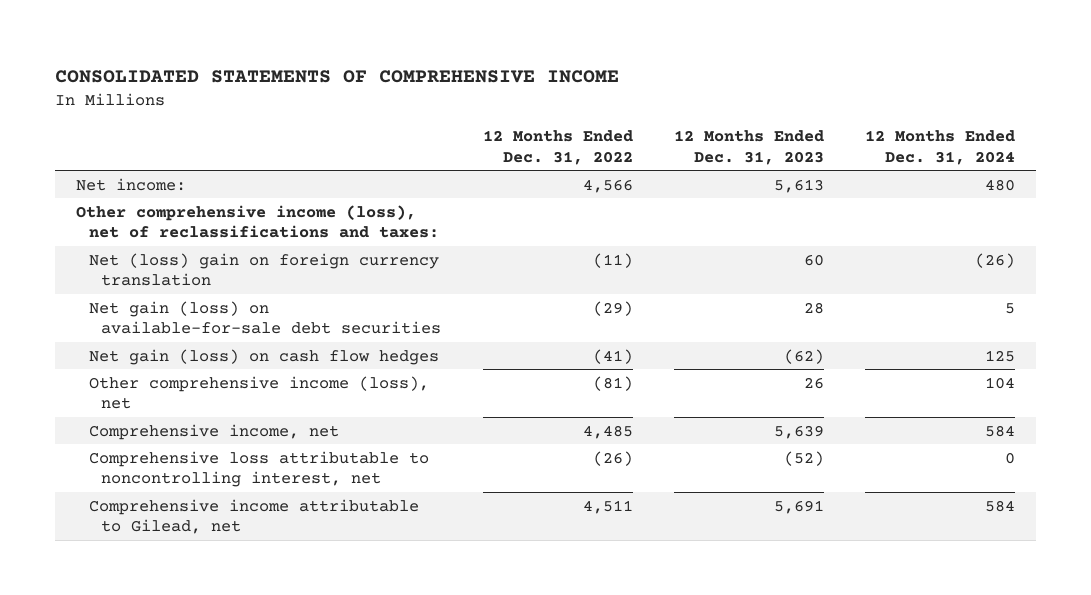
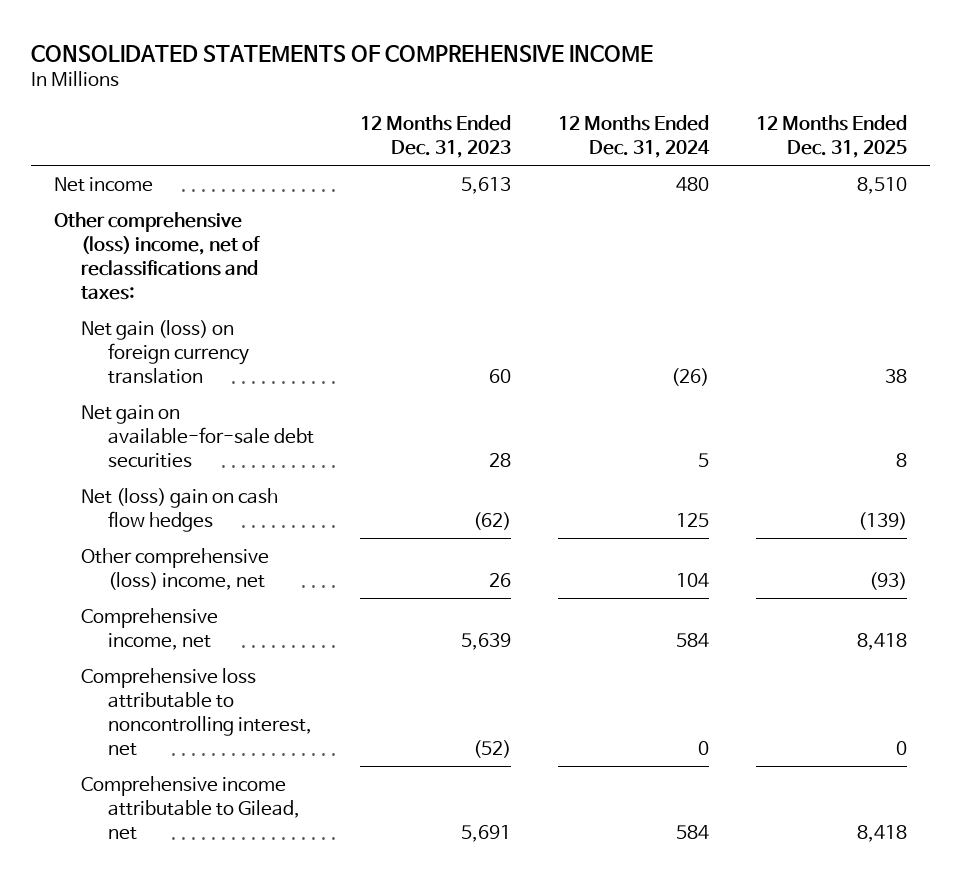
[482,130,633,165] 12 Months Ended Dec. 31, 2022 -> none
none -> [755,115,907,159] 12 Months Ended Dec. 31, 2025
[75,177,186,191] Net income: -> [54,176,154,192] Net income
[75,204,439,239] Other comprehensive income (loss), net of reclassifications and taxes: -> [54,211,261,301] Other comprehensive (loss) income, net of reclassifications and taxes:
[88,252,439,287] Net (loss) gain on foreign currency translation -> [81,319,249,384] Net gain (loss) on foreign currency translation
[88,300,442,335] Net gain (loss) on available-for-sale debt securities -> [81,404,314,468] Net gain on available-for-sale debt securities
[88,348,439,365] Net gain (loss) on cash flow hedges -> [81,487,279,532] Net (loss) gain on cash flow hedges
[88,375,429,410] Other comprehensive income (loss), net -> [81,547,270,590] Other comprehensive (loss) income, net

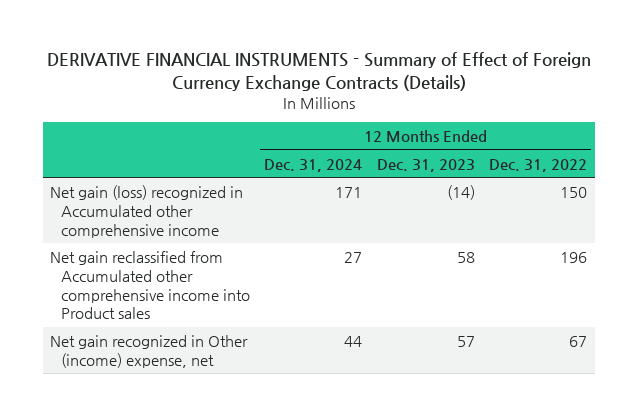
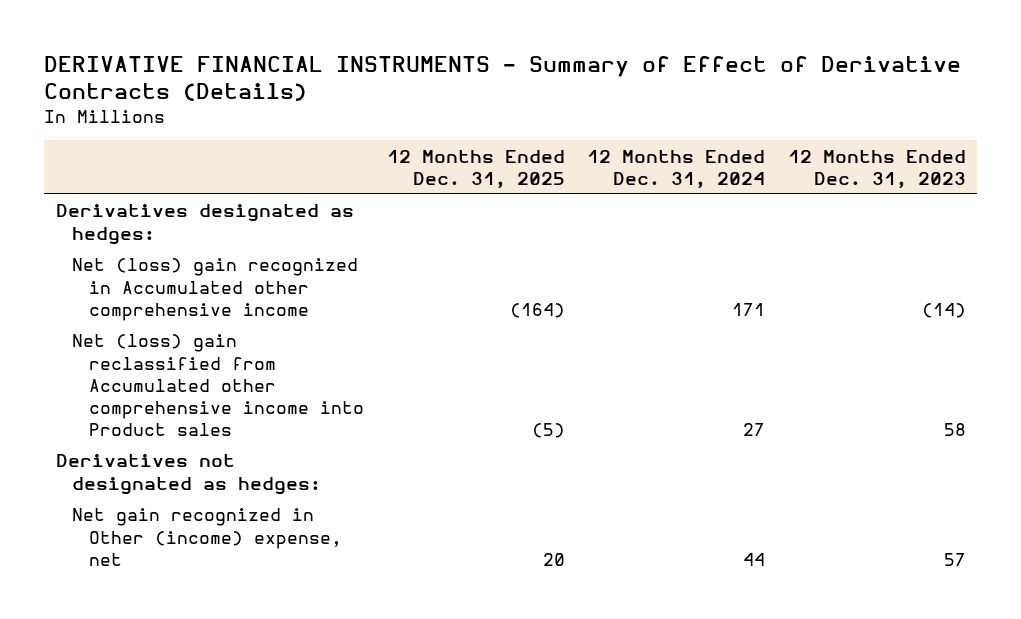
[46,52,591,92] DERIVATIVE FINANCIAL INSTRUMENTS - Summary of Effect of Foreign Currency Exchange Contracts (Details) -> [44,55,962,102] DERIVATIVE FINANCIAL INSTRUMENTS - Summary of Effect of Derivative Contracts (Details)
[489,158,588,172] Dec. 31, 2022 -> none
none -> [386,149,565,189] 12 Months Ended Dec. 31, 2025
none -> [55,204,354,245] Derivatives designated as hedges:
[50,184,244,238] Net gain (loss) recognized in Accumulated other comprehensive income -> [72,258,359,321] Net (loss) gain recognized in Accumulated other comprehensive income
[50,250,250,320] Net gain reclassified from Accumulated other comprehensive income into Product sales -> [72,334,365,436] Net (loss) gain reclassified from Accumulated other comprehensive income into Product sales
none -> [55,454,322,495] Derivatives not designated as hedges:

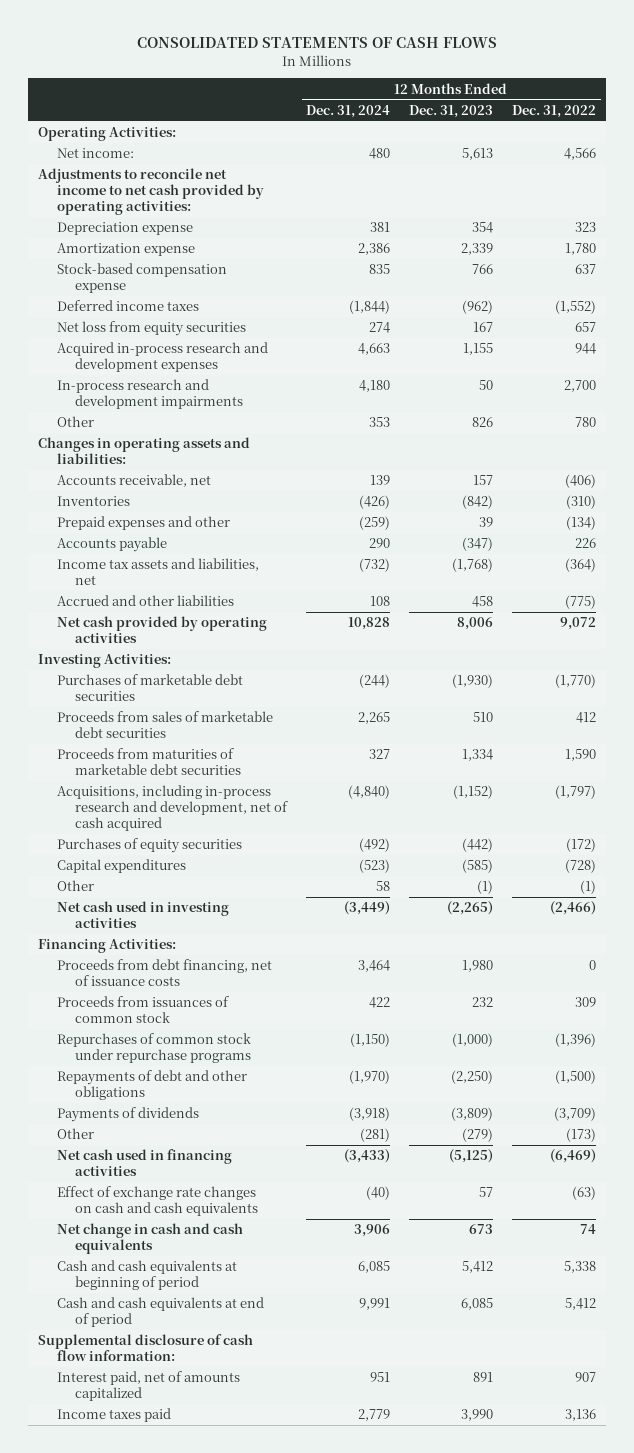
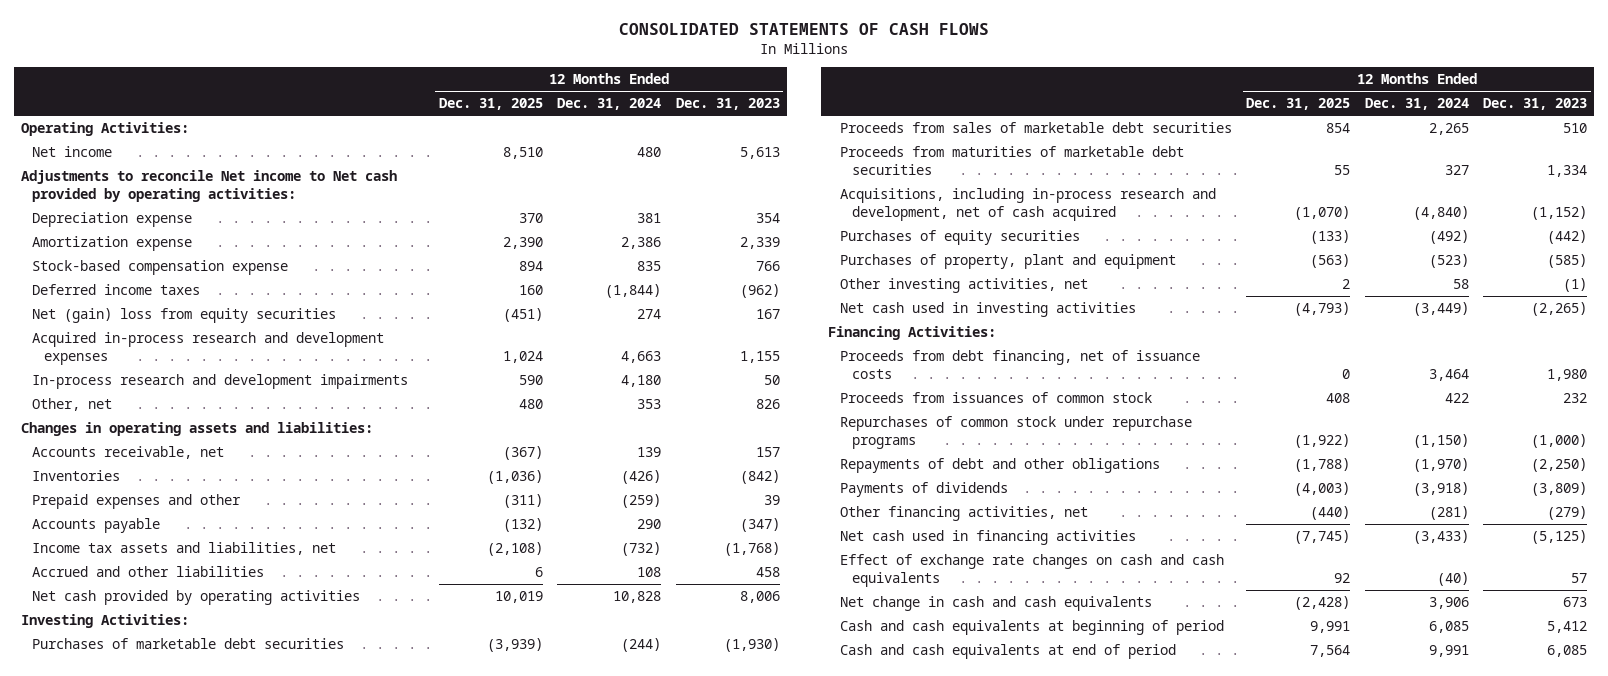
[512,104,597,118] Dec. 31, 2022 -> none
none -> [438,98,543,111] Dec. 31, 2025
[56,148,134,159] Net income: -> [32,145,113,157] Net income
[38,168,264,215] Adjustments to reconcile net income to net cash provided by operating activities: -> [20,169,397,202] Adjustments to reconcile Net income to Net cash provided by operating activities:
[56,321,246,337] Net loss from equity securities -> [32,307,337,323] Net (gain) loss from equity securities
[56,416,94,428] Other -> [32,397,113,411] Other, net
[56,859,186,874] Capital expenditures -> [840,253,1177,269] Purchases of property, plant and equipment
[56,880,94,892] Other -> [840,277,1089,293] Other investing activities, net
[56,1128,94,1140] Other -> [840,505,1089,521] Other financing activities, net
[38,1334,254,1361] Supplemental disclosure of cash flow information: -> none
[56,1371,240,1401] Interest paid, net of amounts capitalized -> none
[56,1408,171,1423] Income taxes paid -> none

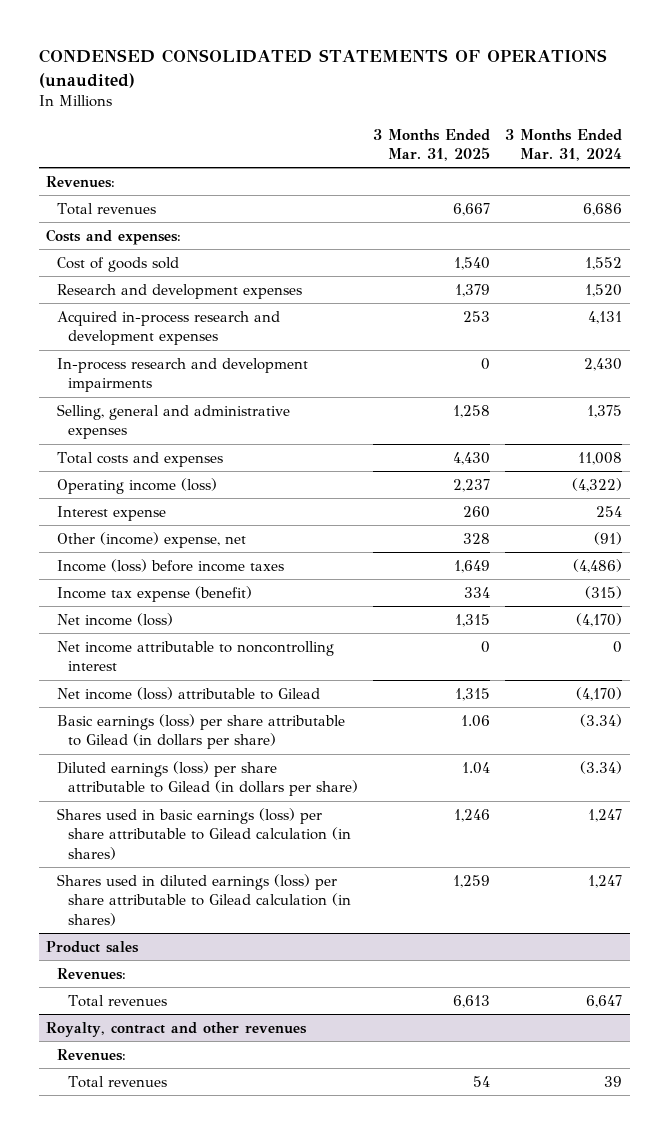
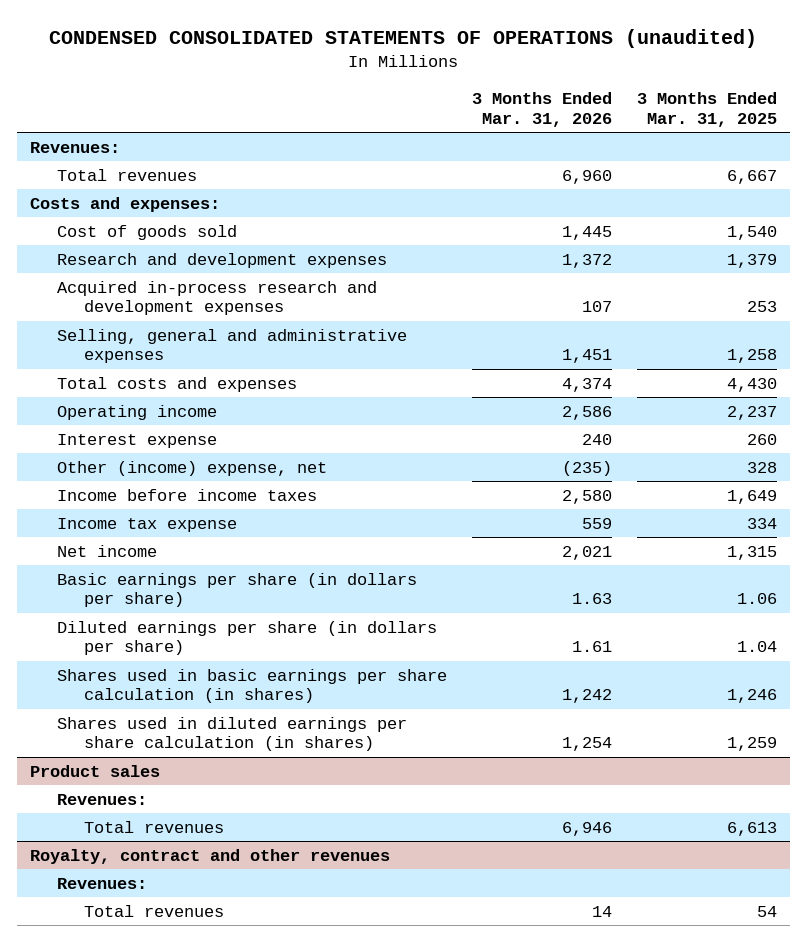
[505,128,623,162] 3 Months Ended Mar. 31, 2024 -> none
none -> [471,91,612,127] 3 Months Ended Mar. 31, 2026
[57,357,309,393] In-process research and development impairments -> none
[57,477,218,494] Operating income (loss) -> [56,404,217,420] Operating income
[57,612,174,626] Net income (loss) -> none
[57,640,335,672] Net income attributable to noncontrolling interest -> none
[57,558,285,572] Income (loss) before income taxes -> [56,488,317,501] Income before income taxes
[57,585,253,602] Income tax expense (benefit) -> [56,517,237,532] Income tax expense
[57,686,321,700] Net income (loss) attributable to Gilead -> [56,544,157,557] Net income
[57,713,346,750] Basic earnings (loss) per share attributable to Gilead (in dollars per share) -> [56,572,417,608] Basic earnings per share (in dollars per share)
[57,760,359,797] Diluted earnings (loss) per share attributable to Gilead (in dollars per share) -> [56,620,437,656] Diluted earnings per share (in dollars per share)
[57,807,352,860] Shares used in basic earnings (loss) per share attributable to Gilead calculation (in shares) -> [56,668,447,704] Shares used in basic earnings per share calculation (in shares)
[57,873,352,926] Shares used in diluted earnings (loss) per share attributable to Gilead calculation (in shares) -> [56,716,407,752] Shares used in diluted earnings per share calculation (in shares)

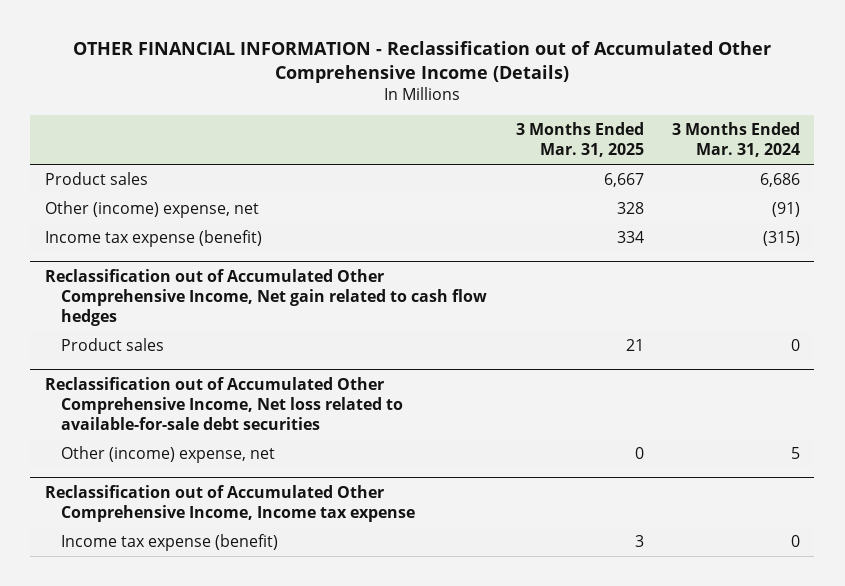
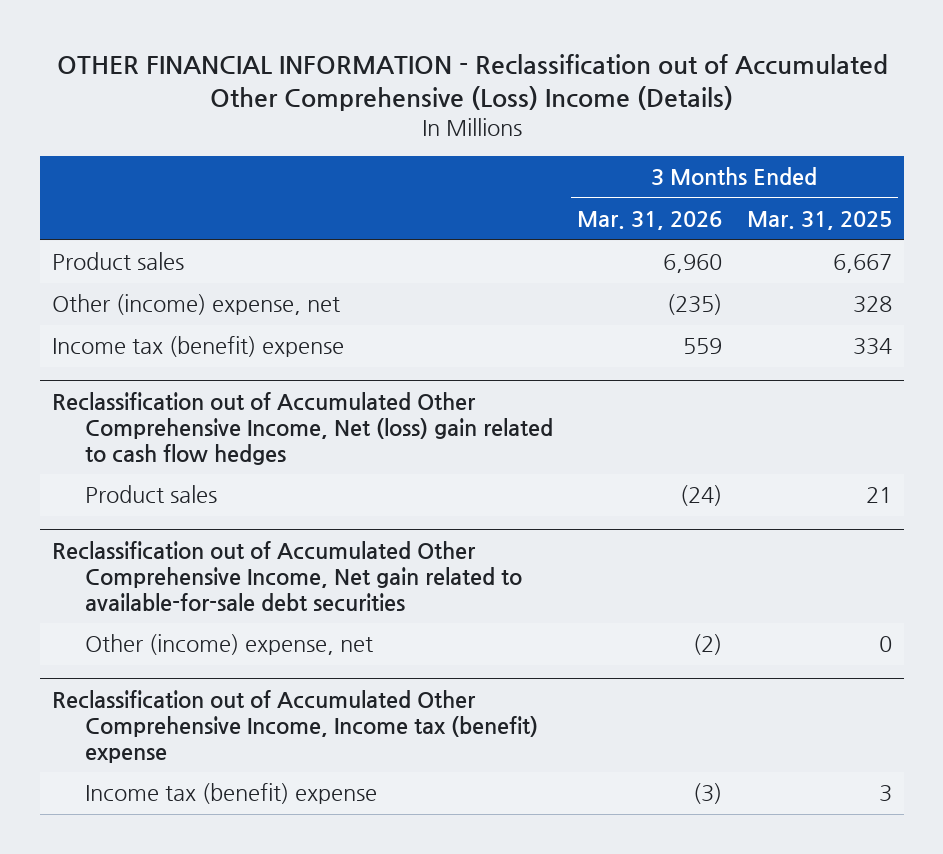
[73,40,772,83] OTHER FINANCIAL INFORMATION - Reclassification out of Accumulated Other Comprehensive Income (Details) -> [56,53,888,111] OTHER FINANCIAL INFORMATION - Reclassification out of Accumulated Other Comprehensive (Loss) Income (Details)
[671,122,800,158] 3 Months Ended Mar. 31, 2024 -> none
none -> [577,211,723,231] Mar. 31, 2026
[44,230,262,248] Income tax expense (benefit) -> [51,336,344,358] Income tax (benefit) expense
[44,268,488,326] Reclassification out of Accumulated Other Comprehensive Income, Net gain related to cash flow hedges -> [51,391,553,465] Reclassification out of Accumulated Other Comprehensive Income, Net (loss) gain related to cash flow hedges
[44,376,404,430] Reclassification out of Accumulated Other Comprehensive Income, Net loss related to available-for-sale debt securities -> [51,540,522,612] Reclassification out of Accumulated Other Comprehensive Income, Net gain related to available-for-sale debt securities
[44,484,416,522] Reclassification out of Accumulated Other Comprehensive Income, Income tax expense -> [51,689,538,763] Reclassification out of Accumulated Other Comprehensive Income, Income tax (benefit) expense
[61,534,279,552] Income tax expense (benefit) -> [84,783,377,805] Income tax (benefit) expense

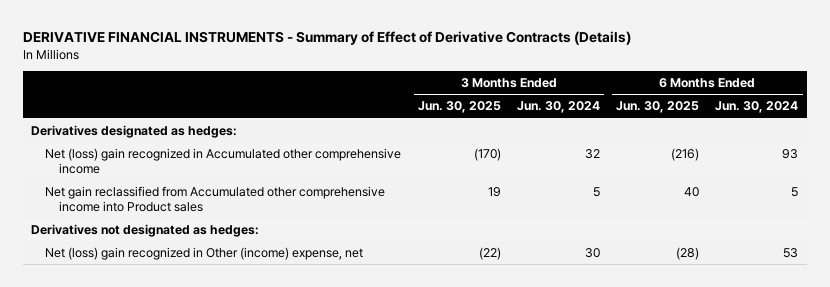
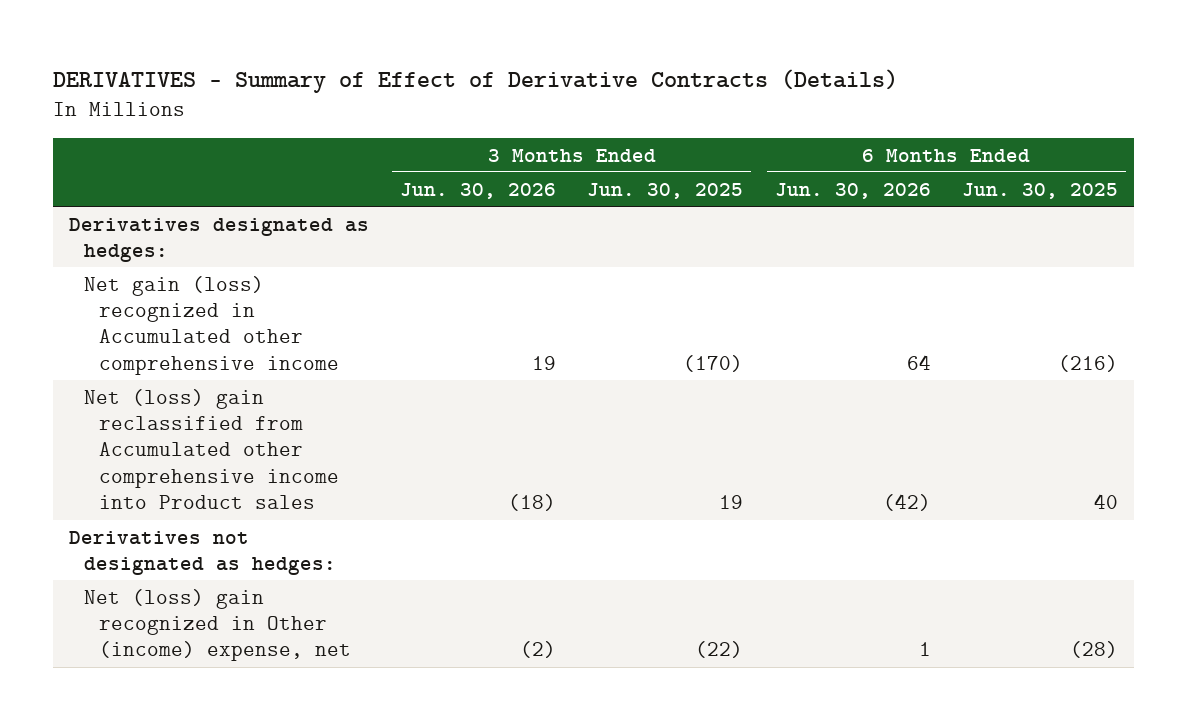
[23,31,632,46] DERIVATIVE FINANCIAL INSTRUMENTS - Summary of Effect of Derivative Contracts (Details) -> [53,68,899,93] DERIVATIVES - Summary of Effect of Derivative Contracts (Details)
[516,101,600,114] Jun. 30, 2024 -> none
[715,101,799,114] Jun. 30, 2024 -> none
none -> [400,182,557,199] Jun. 30, 2026
none -> [774,182,931,199] Jun. 30, 2026
[45,147,402,175] Net (loss) gain recognized in Accumulated other comprehensive income -> [83,275,340,375] Net gain (loss) recognized in Accumulated other comprehensive income
[45,185,386,213] Net gain reclassified from Accumulated other comprehensive income into Product sales -> [83,388,340,510] Net (loss) gain reclassified from Accumulated other comprehensive income into Product sales

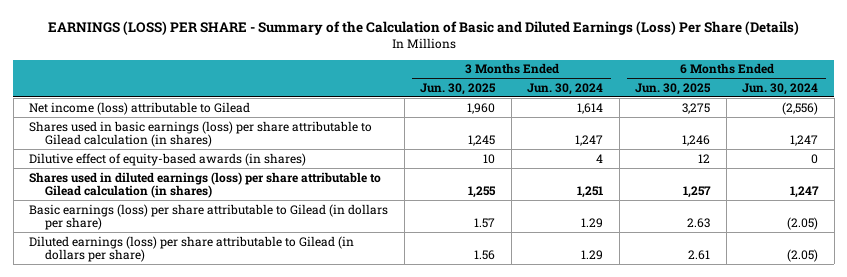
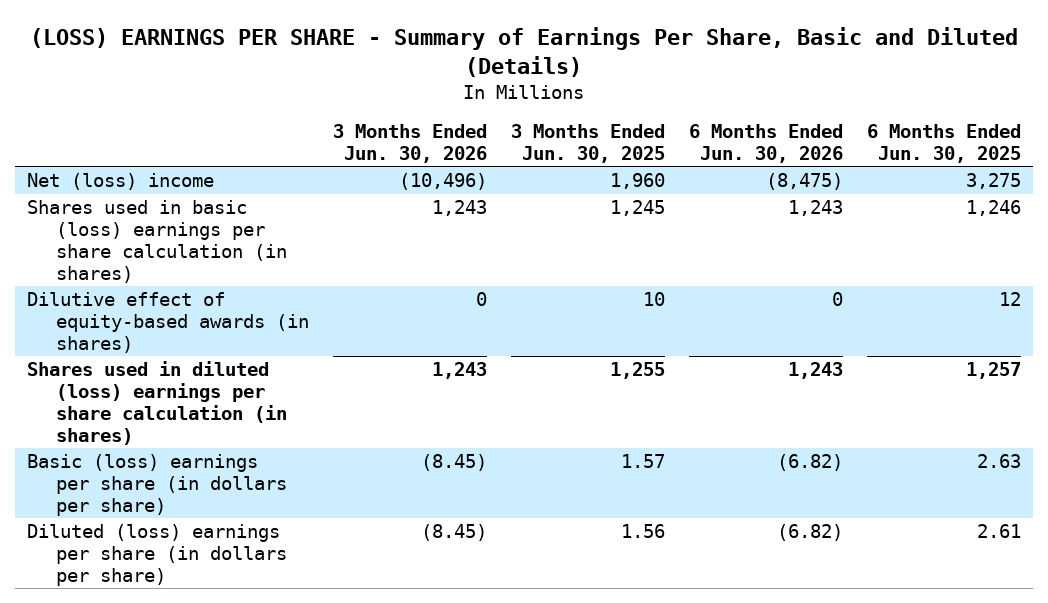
[47,20,799,35] EARNINGS (LOSS) PER SHARE - Summary of the Calculation of Basic and Diluted Earnings (Loss) Per Share (Details) -> [30,26,1019,77] (LOSS) EARNINGS PER SHARE - Summary of Earnings Per Share, Basic and Diluted (Details)
[527,82,604,95] Jun. 30, 2024 -> none
[742,82,819,95] Jun. 30, 2024 -> none
none -> [332,123,487,163] 3 Months Ended Jun. 30, 2026
none -> [688,123,843,163] 6 Months Ended Jun. 30, 2026
[29,101,251,115] Net income (loss) attributable to Gilead -> [27,173,215,191] Net (loss) income
[29,120,373,148] Shares used in basic earnings (loss) per share attributable to Gilead calculation (in shares) -> [27,200,288,283] Shares used in basic (loss) earnings per share calculation (in shares)
[29,171,382,199] Shares used in diluted earnings (loss) per share attributable to Gilead calculation (in shares) -> [27,361,288,445] Shares used in diluted (loss) earnings per share calculation (in shares)
[29,203,389,231] Basic earnings (loss) per share attributable to Gilead (in dollars per share) -> [27,454,288,517] Basic (loss) earnings per share (in dollars per share)
[29,235,355,263] Diluted earnings (loss) per share attributable to Gilead (in dollars per share) -> [27,524,288,587] Diluted (loss) earnings per share (in dollars per share)

